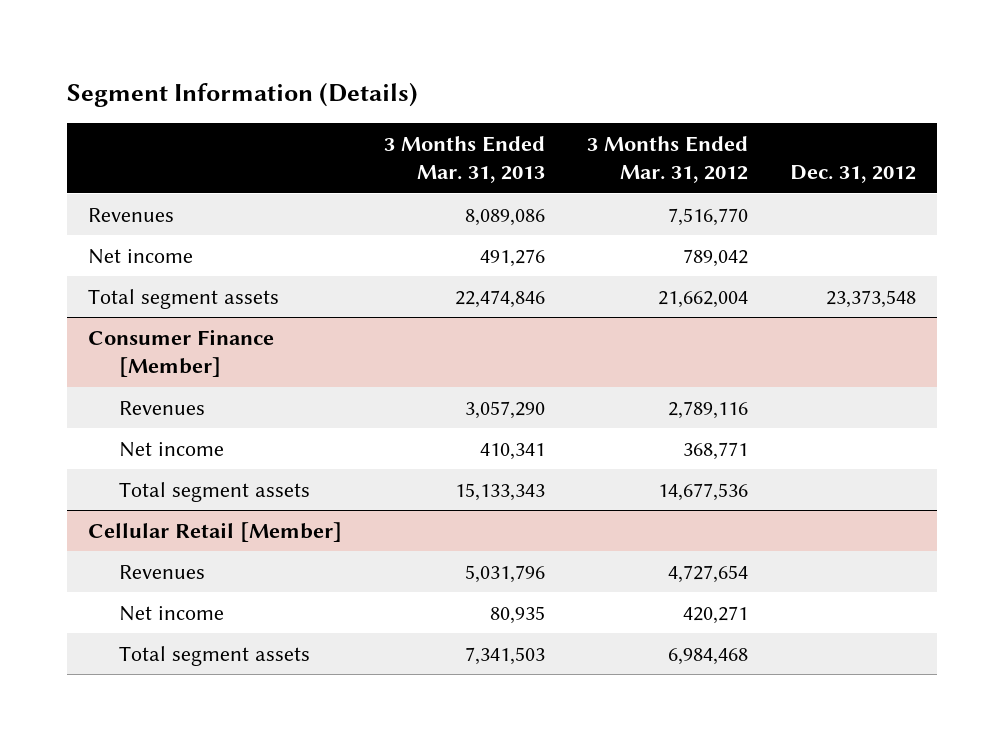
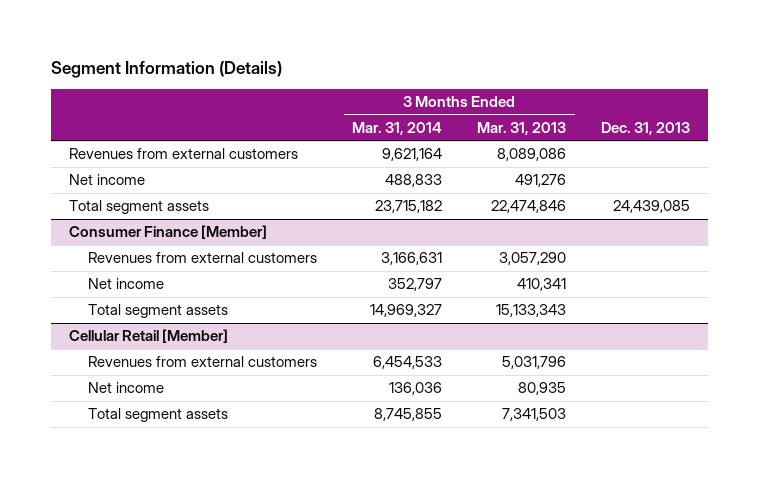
[586,135,748,184] 3 Months Ended Mar. 31, 2012 -> none
[790,165,917,184] Dec. 31, 2012 -> none
none -> [352,121,443,135] Mar. 31, 2014
none -> [601,121,691,135] Dec. 31, 2013
[87,207,174,222] Revenues -> [68,148,298,160] Revenues from external customers
[118,400,205,415] Revenues -> [88,252,318,264] Revenues from external customers
[118,564,205,579] Revenues -> [88,356,318,368] Revenues from external customers

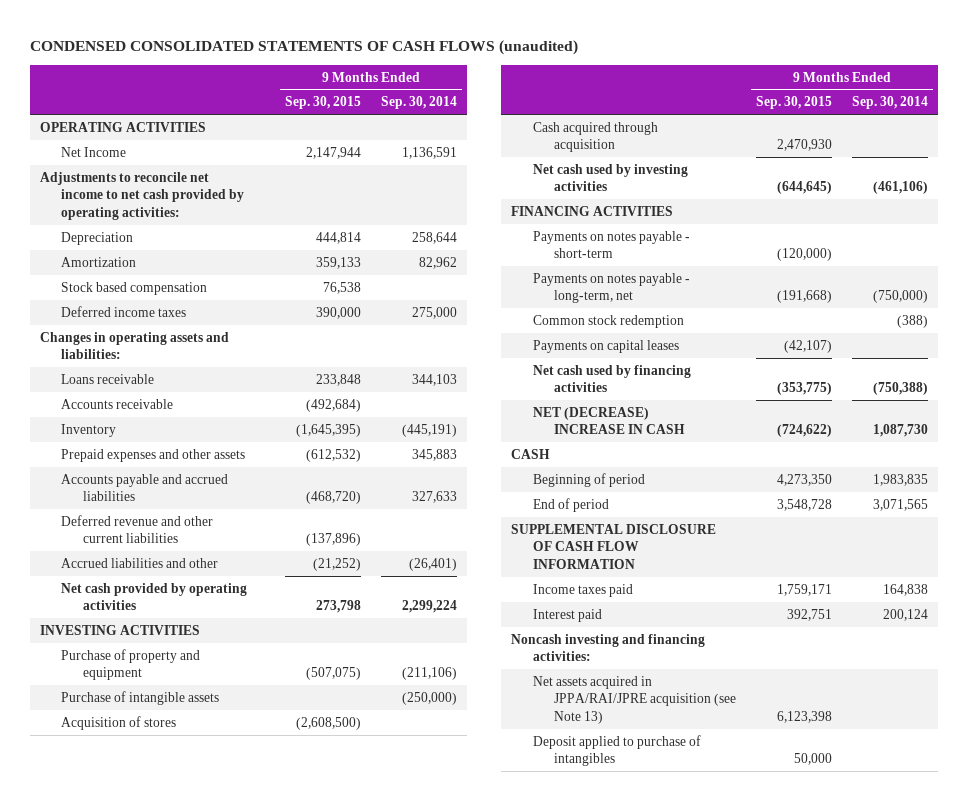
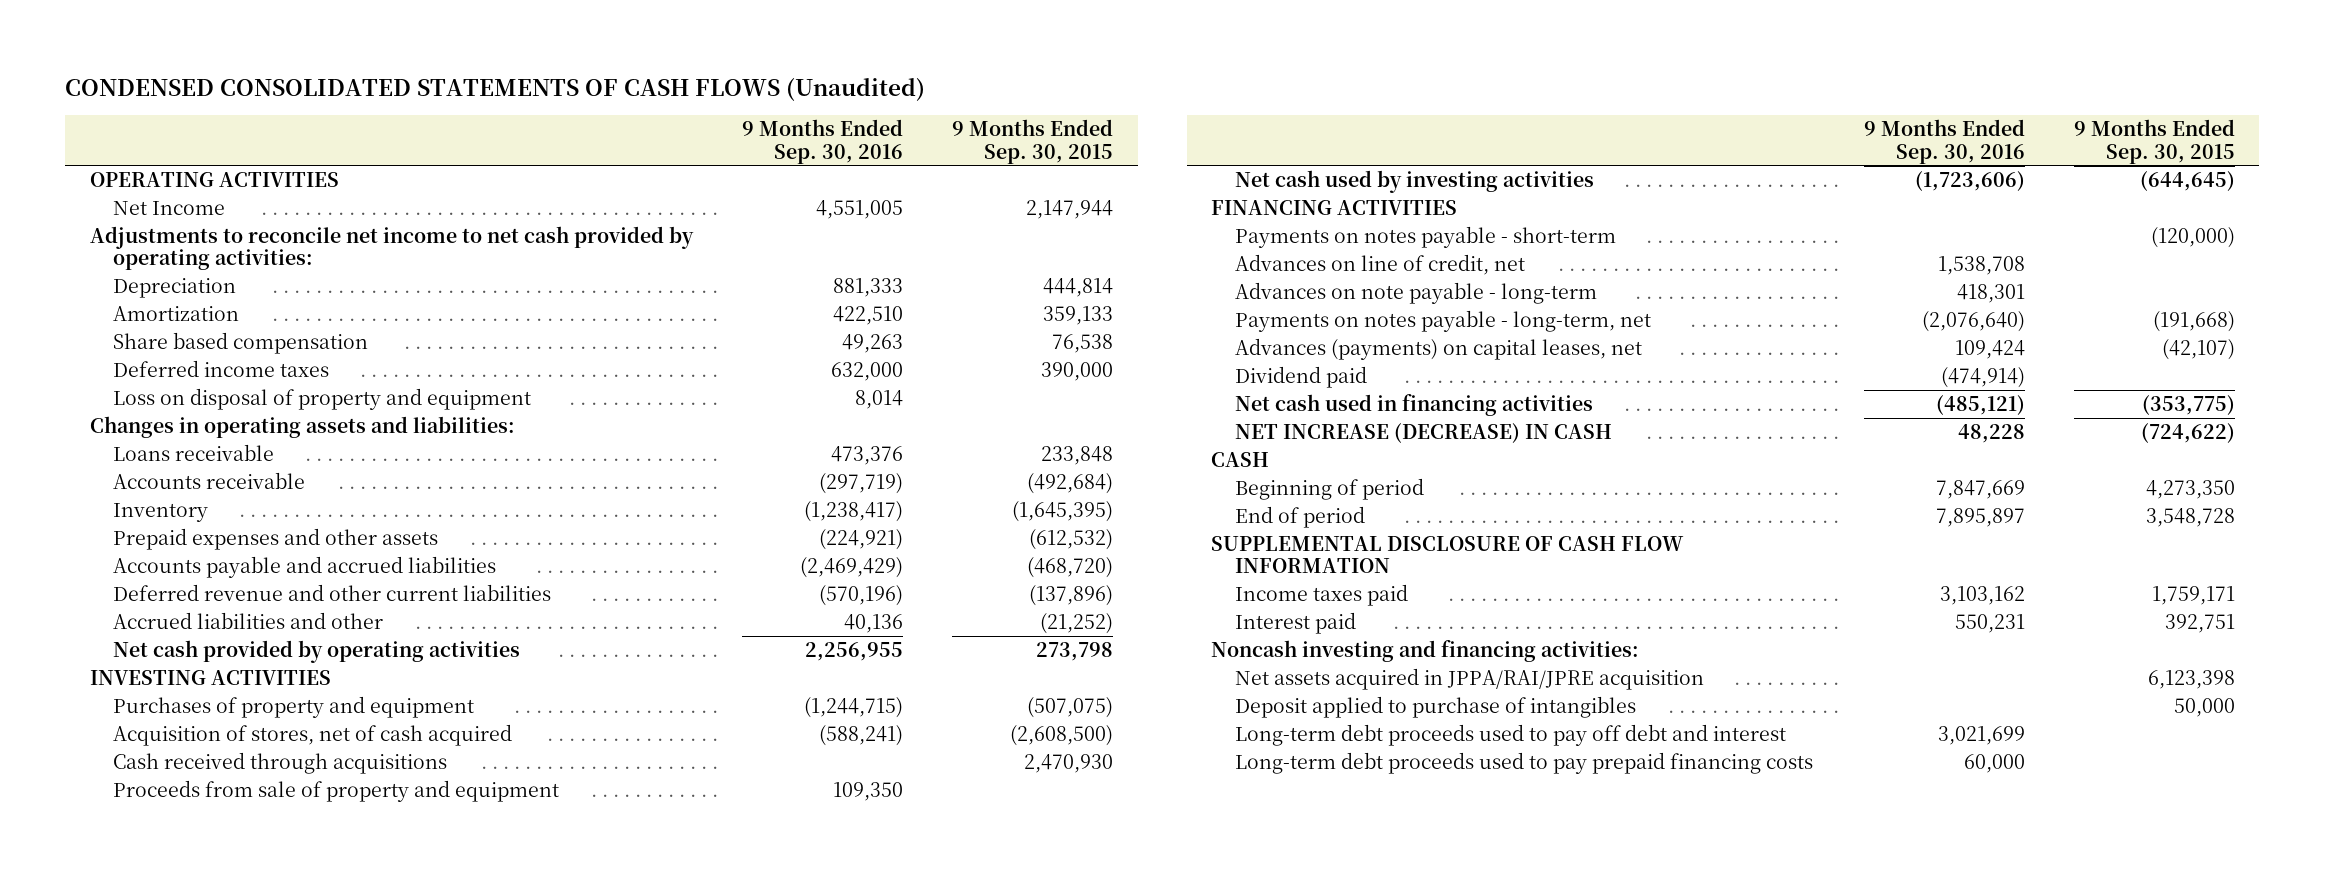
[30,40,579,56] CONDENSED CONSOLIDATED STATEMENTS OF CASH FLOWS (unaudited) -> [65,76,926,101] CONDENSED CONSOLIDATED STATEMENTS OF CASH FLOWS (Unaudited)
[381,96,458,110] Sep. 30, 2014 -> none
none -> [742,119,904,164] 9 Months Ended Sep. 30, 2016
[61,281,208,295] Stock based compensation -> [113,331,369,354] Share based compensation
none -> [113,387,532,410] Loss on disposal of property and equipment
[61,690,220,705] Purchase of intangible assets -> none
[61,648,201,681] Purchase of property and equipment -> [113,695,475,718] Purchases of property and equipment
[61,715,177,730] Acquisition of stores -> [113,723,513,746] Acquisition of stores, net of cash acquired
[532,121,658,153] Cash acquired through acquisition -> [113,751,448,774] Cash received through acquisitions
none -> [113,779,560,802] Proceeds from sale of property and equipment
none -> [1234,253,1525,275] Advances on line of credit, net
none -> [1234,281,1597,304] Advances on note payable - long-term
[532,314,684,328] Common stock redemption -> none
[532,339,679,353] Payments on capital leases -> [1234,337,1642,360] Advances (payments) on capital leases, net
none -> [1234,365,1367,388] Dividend paid
[532,364,691,393] Net cash used by financing activities -> [1234,393,1593,416] Net cash used in financing activities
[532,406,685,435] NET (DECREASE) INCREASE IN CASH -> [1234,422,1612,443] NET INCREASE (DECREASE) IN CASH
[532,675,736,724] Net assets acquired in JPPA/RAI/JPRE acquisition (see Note 13) -> [1234,667,1704,690] Net assets acquired in JPPA/RAI/JPRE acquisition
none -> [1234,723,1786,746] Long-term debt proceeds used to pay off debt and interest
none -> [1234,751,1813,774] Long-term debt proceeds used to pay prepaid financing costs

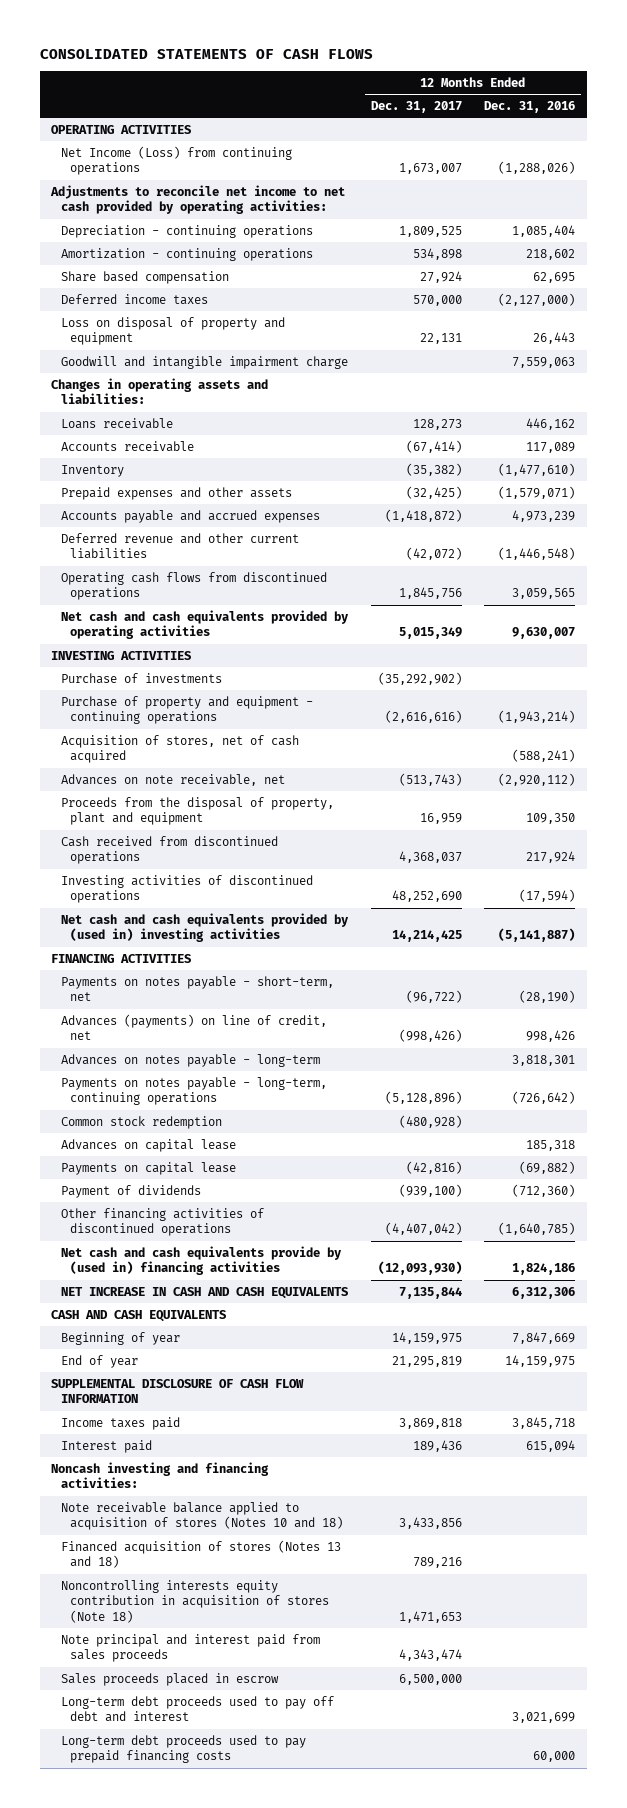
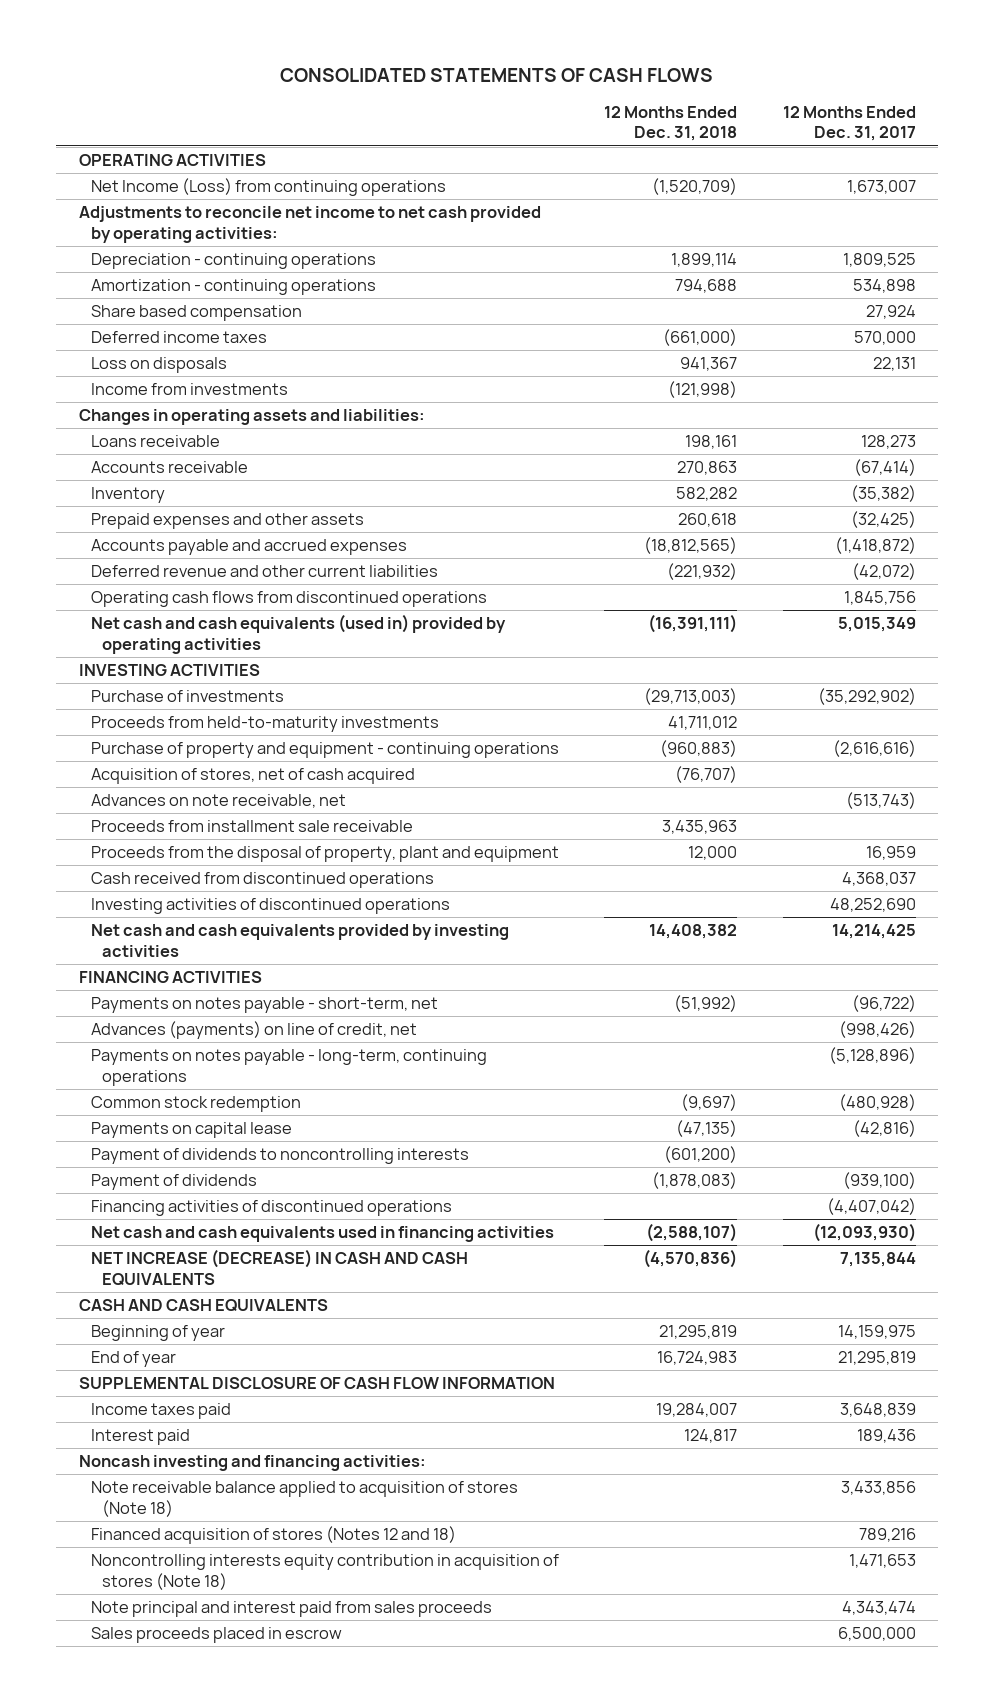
[484,101,576,114] Dec. 31, 2016 -> none
none -> [604,105,738,142] 12 Months Ended Dec. 31, 2018
[60,355,348,369] Goodwill and intangible impairment charge -> none
[60,316,285,346] Loss on disposal of property and equipment -> [90,357,227,374] Loss on disposals
none -> [90,383,288,396] Income from investments
[60,609,349,640] Net cash and cash equivalents provided by operating activities -> [90,614,506,655] Net cash and cash equivalents (used in) provided by operating activities
none -> [90,716,439,733] Proceeds from held-to-maturity investments
none -> [90,820,413,833] Proceeds from installment sale receivable
[60,912,349,943] Net cash and cash equivalents provided by (used in) investing activities -> [90,924,509,958] Net cash and cash equivalents provided by investing activities
[60,1053,320,1067] Advances on notes payable - long-term -> none
[60,1138,236,1152] Advances on capital lease -> none
none -> [90,1148,469,1165] Payment of dividends to noncontrolling interests
[60,1207,264,1237] Other financing activities of discontinued operations -> [90,1200,452,1217] Financing activities of discontinued operations
[60,1245,342,1276] Net cash and cash equivalents provide by (used in) financing activities -> [90,1226,554,1243] Net cash and cash equivalents used in financing activities
[60,1286,348,1299] NET INCREASE IN CASH AND CASH EQUIVALENTS -> [90,1249,468,1287] NET INCREASE (DECREASE) IN CASH AND CASH EQUIVALENTS
[398,1417,462,1429] 3,869,818 -> [839,1403,916,1418] 3,648,839
[60,1501,344,1531] Note receivable balance applied to acquisition of stores (Notes 10 and 18) -> [90,1481,518,1518] Note receivable balance applied to acquisition of stores (Note 18)
[60,1539,341,1569] Financed acquisition of stores (Notes 13 and 18) -> [90,1526,456,1545] Financed acquisition of stores (Notes 12 and 18)
[60,1695,334,1723] Long-term debt proceeds used to pay off debt and interest -> none
[60,1734,306,1764] Long-term debt proceeds used to pay prepaid financing costs -> none

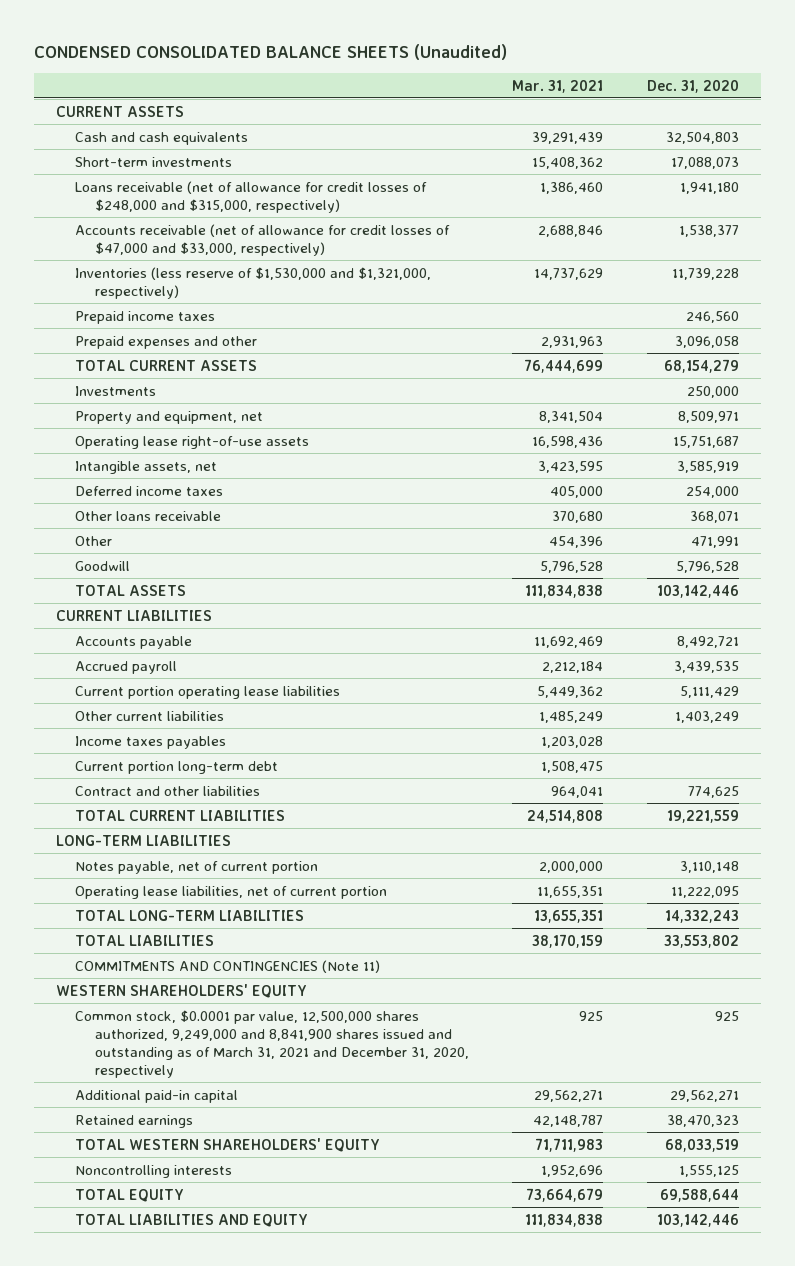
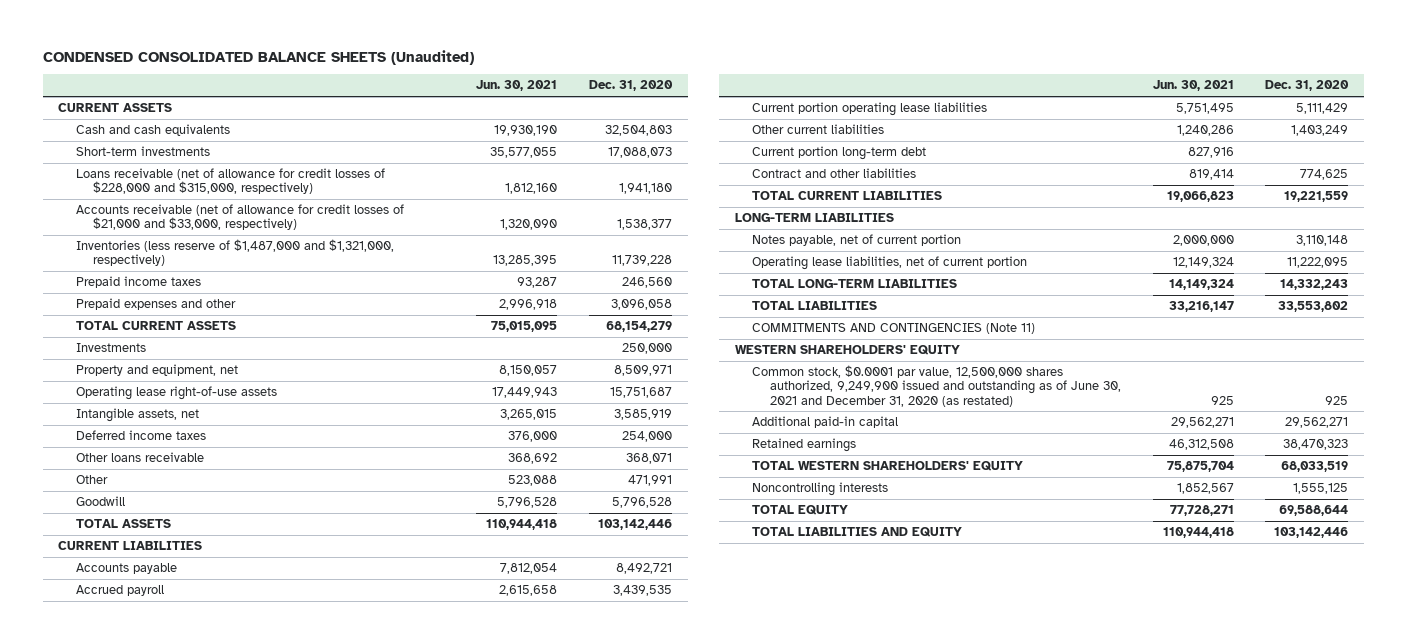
[512,79,604,93] Mar. 31, 2021 -> none
none -> [476,80,558,92] Jun. 30, 2021
[75,180,428,213] Loans receivable (net of allowance for credit losses of $248,000 and $315,000, respectively) -> [75,168,385,195] Loans receivable (net of allowance for credit losses of $228,000 and $315,000, respectively)
[75,223,451,256] Accounts receivable (net of allowance for credit losses of $47,000 and $33,000, respectively) -> [75,204,404,231] Accounts receivable (net of allowance for credit losses of $21,000 and $33,000, respectively)
[75,266,432,299] Inventories (less reserve of $1,530,000 and $1,321,000, respectively) -> [75,239,394,267] Inventories (less reserve of $1,487,000 and $1,321,000, respectively)
[75,735,227,749] Income taxes payables -> none
[75,1009,469,1079] Common stock, $0.0001 par value, 12,500,000 shares authorized, 9,249,000 and 8,841,900 shares issued and outstanding as of March 31, 2021 and December 31, 2020, respectively -> [752,365,1121,407] Common stock, $0.0001 par value, 12,500,000 shares authorized, 9,249,900 issued and outstanding as of June 30, 2021 and December 31, 2020 (as restated)

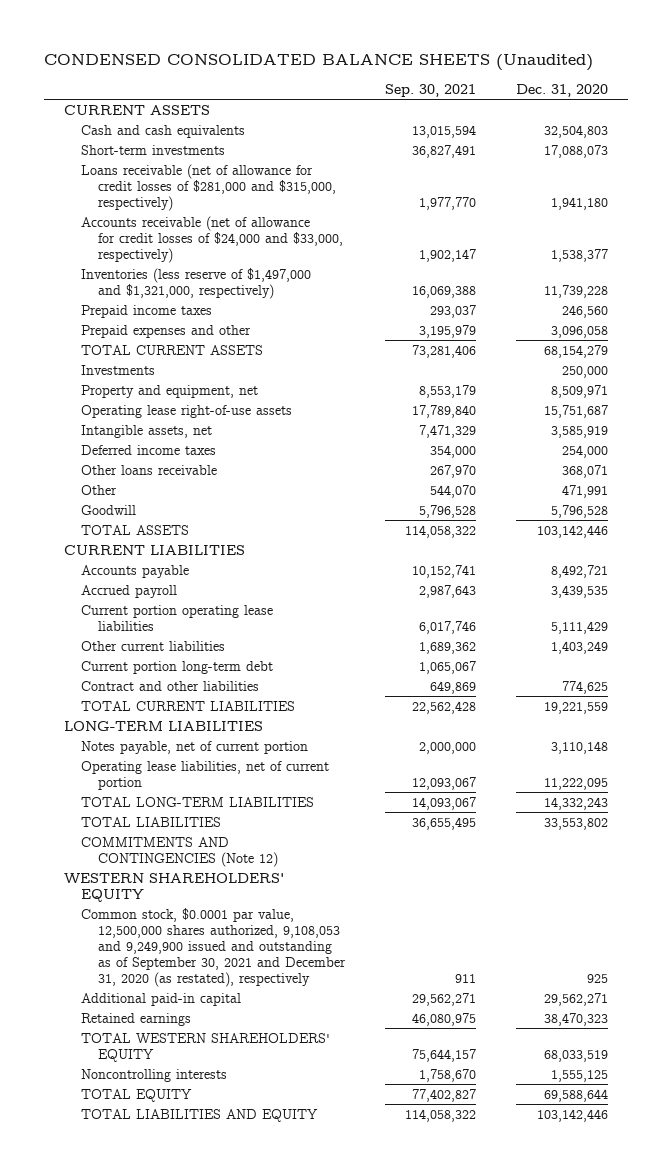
[476,80,558,92] Jun. 30, 2021 -> none
none -> [385,83,477,97] Sep. 30, 2021
[75,168,385,195] Loans receivable (net of allowance for credit losses of $228,000 and $315,000, respectively) -> [80,163,337,211] Loans receivable (net of allowance for credit losses of $281,000 and $315,000, respectively)
[75,204,404,231] Accounts receivable (net of allowance for credit losses of $21,000 and $33,000, respectively) -> [80,215,344,263] Accounts receivable (net of allowance for credit losses of $24,000 and $33,000, respectively)
[75,239,394,267] Inventories (less reserve of $1,487,000 and $1,321,000, respectively) -> [80,267,311,299] Inventories (less reserve of $1,497,000 and $1,321,000, respectively)
[752,323,1036,335] COMMITMENTS AND CONTINGENCIES (Note 11) -> [80,836,279,867] COMMITMENTS AND CONTINGENCIES (Note 12)
[752,365,1121,407] Common stock, $0.0001 par value, 12,500,000 shares authorized, 9,249,900 issued and outstanding as of June 30, 2021 and December 31, 2020 (as restated) -> [80,907,347,987] Common stock, $0.0001 par value, 12,500,000 shares authorized, 9,108,053 and 9,249,900 issued and outstanding as of September 30, 2021 and December 31, 2020 (as restated), respectively

